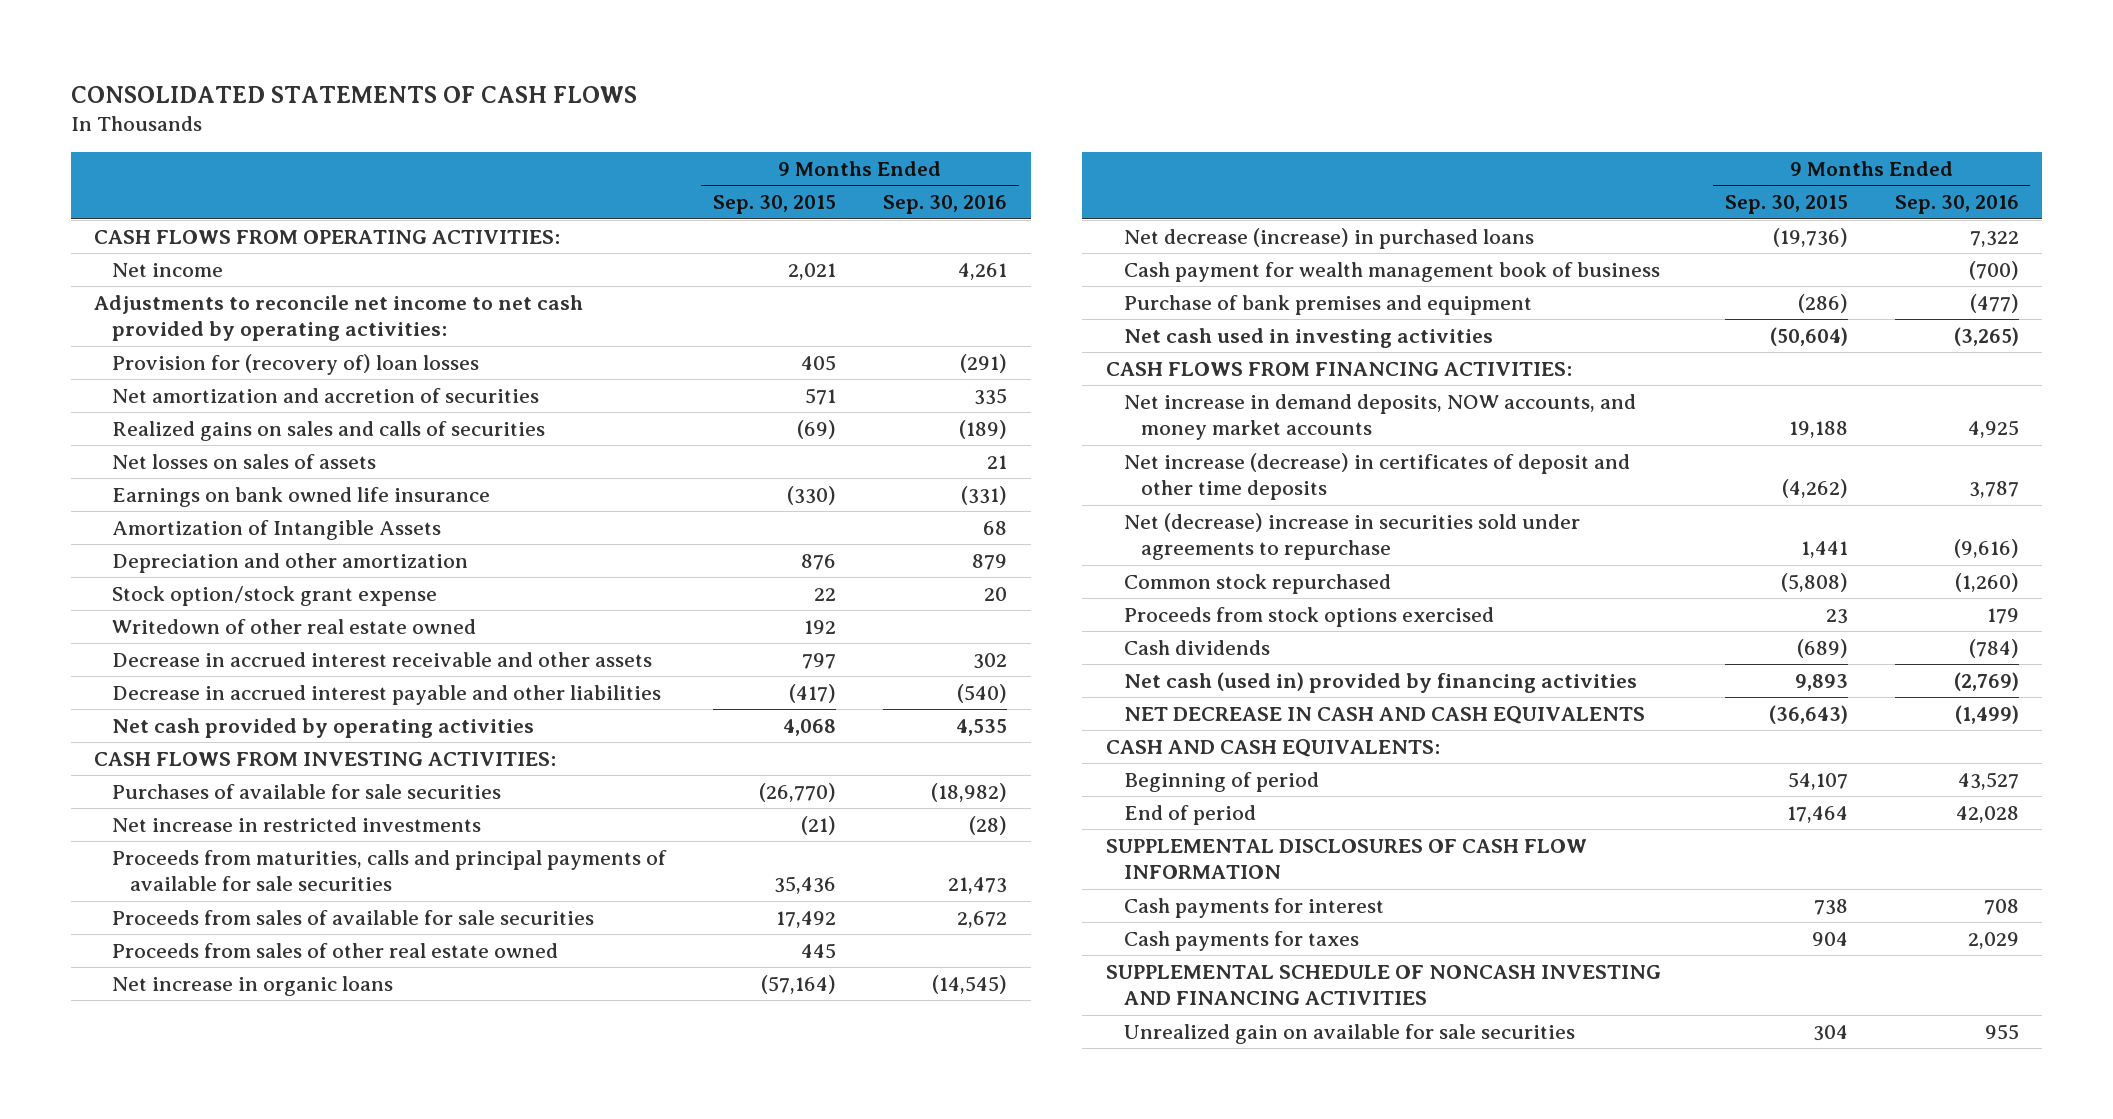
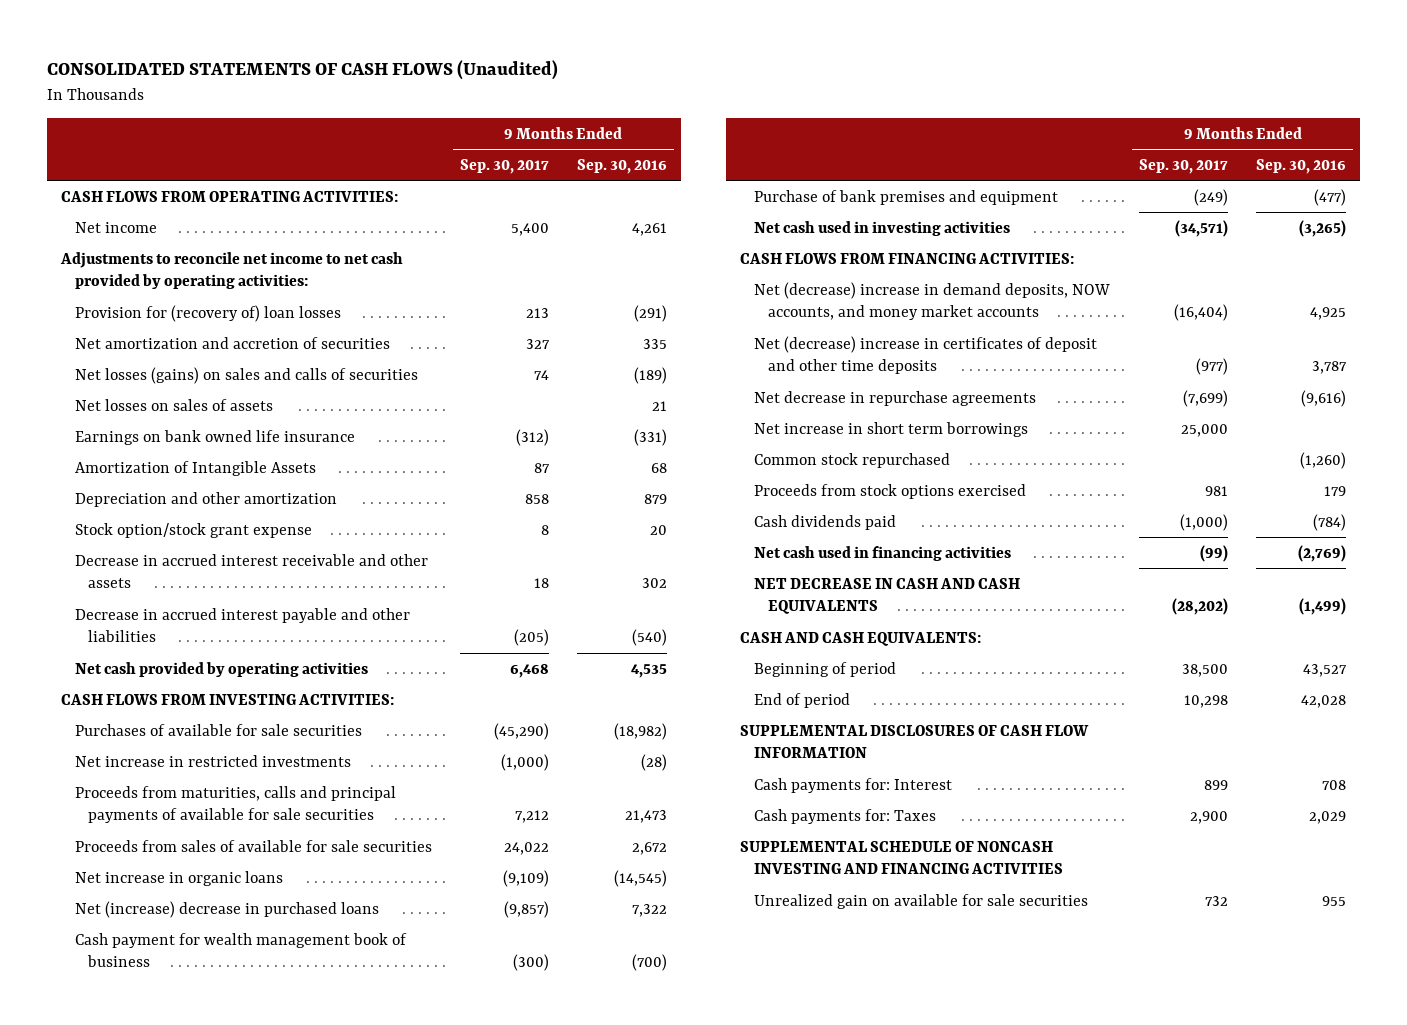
[70,85,637,103] CONSOLIDATED STATEMENTS OF CASH FLOWS -> [47,60,559,81] CONSOLIDATED STATEMENTS OF CASH FLOWS (Unaudited)
[712,195,836,215] Sep. 30, 2015 -> none
none -> [459,159,549,175] Sep. 30, 2017
[111,420,545,441] Realized gains on sales and calls of securities -> [74,366,418,384] Net losses (gains) on sales and calls of securities
[111,618,476,634] Writedown of other real estate owned -> none
[111,942,558,958] Proceeds from sales of other real estate owned -> none
[1123,227,1534,249] Net decrease (increase) in purchased loans -> [74,900,379,918] Net (increase) decrease in purchased loans
[1123,393,1636,441] Net increase in demand deposits, NOW accounts, and money market accounts -> [754,281,1111,321] Net (decrease) increase in demand deposits, NOW accounts, and money market accounts
[1123,452,1630,501] Net increase (decrease) in certificates of deposit and other time deposits -> [754,335,1098,375] Net (decrease) increase in certificates of deposit and other time deposits
[1123,512,1580,561] Net (decrease) increase in securities sold under agreements to repurchase -> [754,390,1037,406] Net decrease in repurchase agreements
none -> [754,421,1029,437] Net increase in short term borrowings
[1123,639,1270,655] Cash dividends -> [754,514,897,530] Cash dividends paid
[1123,671,1637,693] Net cash (used in) provided by financing activities -> [754,545,1012,561] Net cash used in financing activities
[1123,897,1384,918] Cash payments for interest -> [754,777,953,793] Cash payments for: Interest
[1123,930,1359,951] Cash payments for taxes -> [754,808,937,824] Cash payments for: Taxes

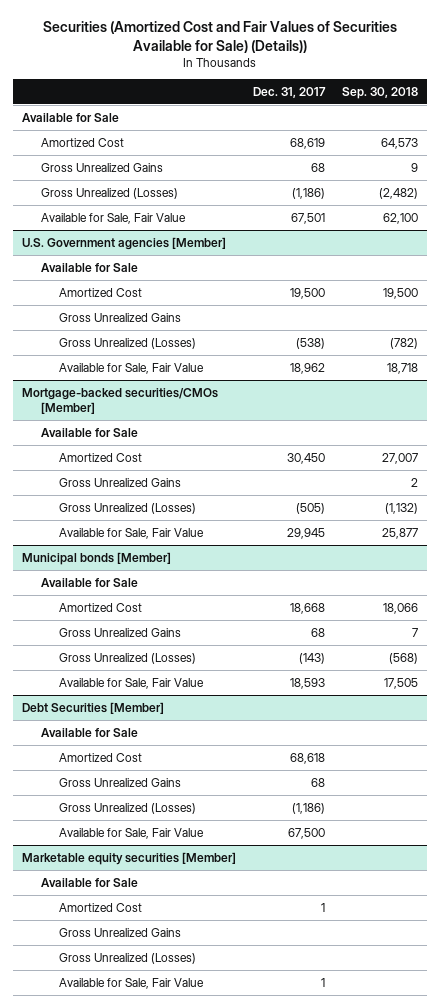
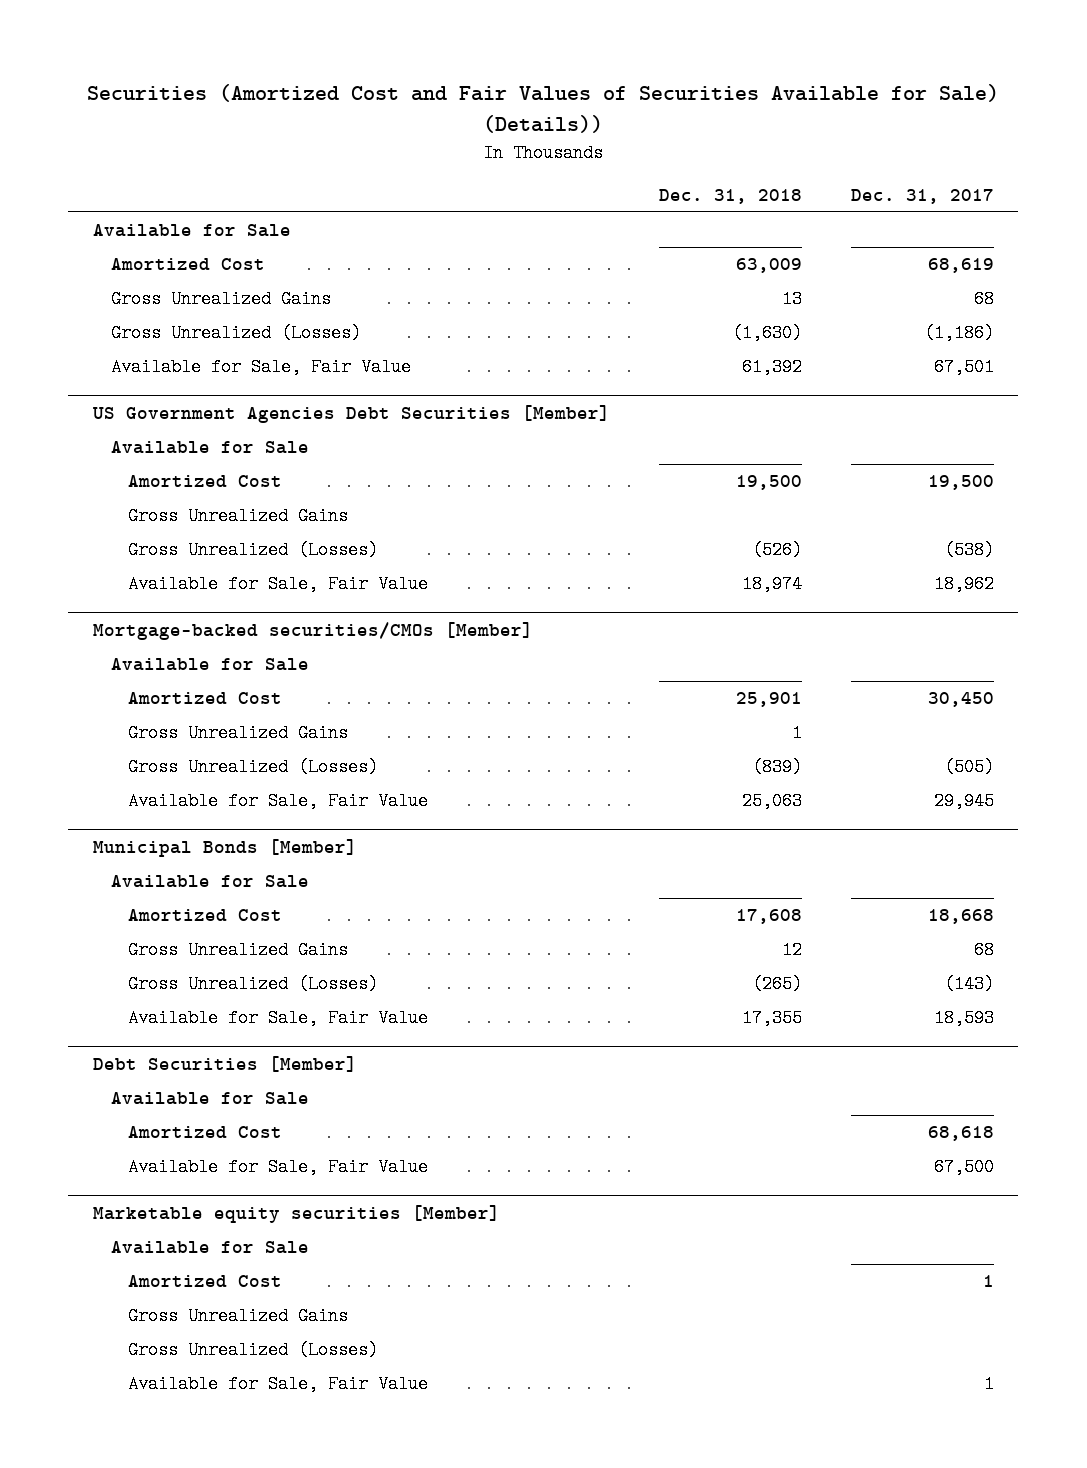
[342,87,419,100] Sep. 30, 2018 -> none
none -> [658,188,802,204] Dec. 31, 2018
[21,236,226,250] U.S. Government agencies [Member] -> [91,404,610,423] US Government Agencies Debt Securities [Member]
[21,551,171,565] Municipal bonds [Member] -> [92,838,357,857] Municipal Bonds [Member]
[59,777,182,787] Gross Unrealized Gains -> none
[59,802,197,814] Gross Unrealized (Losses) -> none

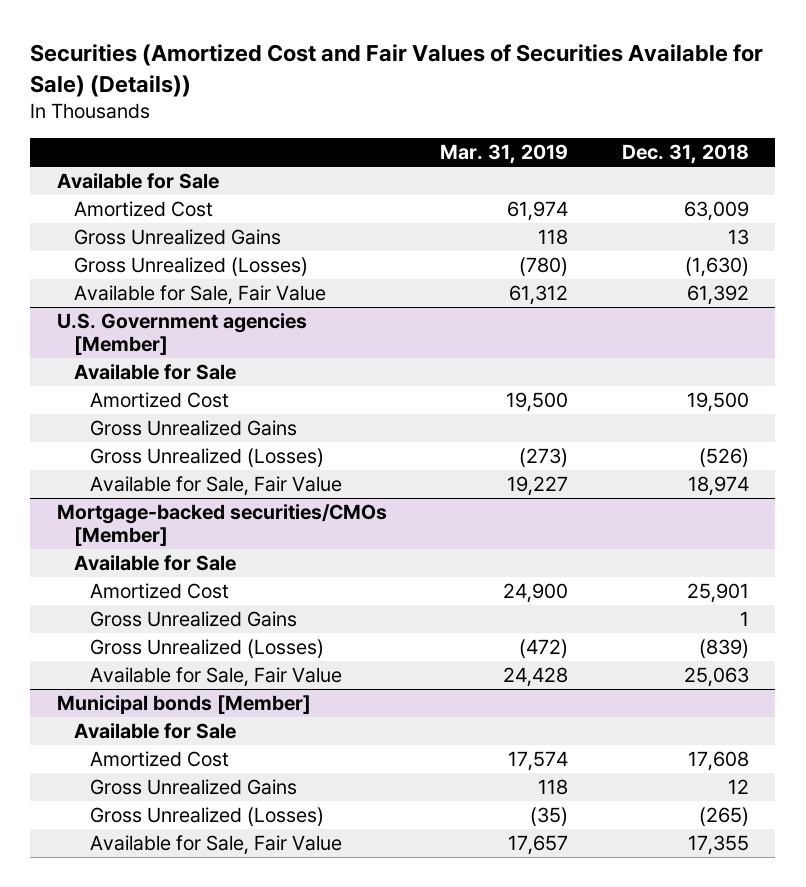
[850,188,994,204] Dec. 31, 2017 -> none
none -> [440,143,569,164] Mar. 31, 2019
[91,404,610,423] US Government Agencies Debt Securities [Member] -> [56,313,307,356] U.S. Government agencies [Member]
[92,838,357,857] Municipal Bonds [Member] -> [56,695,311,715] Municipal bonds [Member]
[92,1055,357,1072] Debt Securities [Member] -> none
[110,1092,309,1106] Available for Sale -> none
[128,1126,283,1139] Amortized Cost -> none
[128,1158,429,1177] Available for Sale, Fair Value -> none
[92,1204,500,1223] Marketable equity securities [Member] -> none
[110,1241,309,1255] Available for Sale -> none
[128,1275,283,1288] Amortized Cost -> none
[128,1307,349,1326] Gross Unrealized Gains -> none
[128,1341,379,1360] Gross Unrealized (Losses) -> none
[128,1375,429,1394] Available for Sale, Fair Value -> none

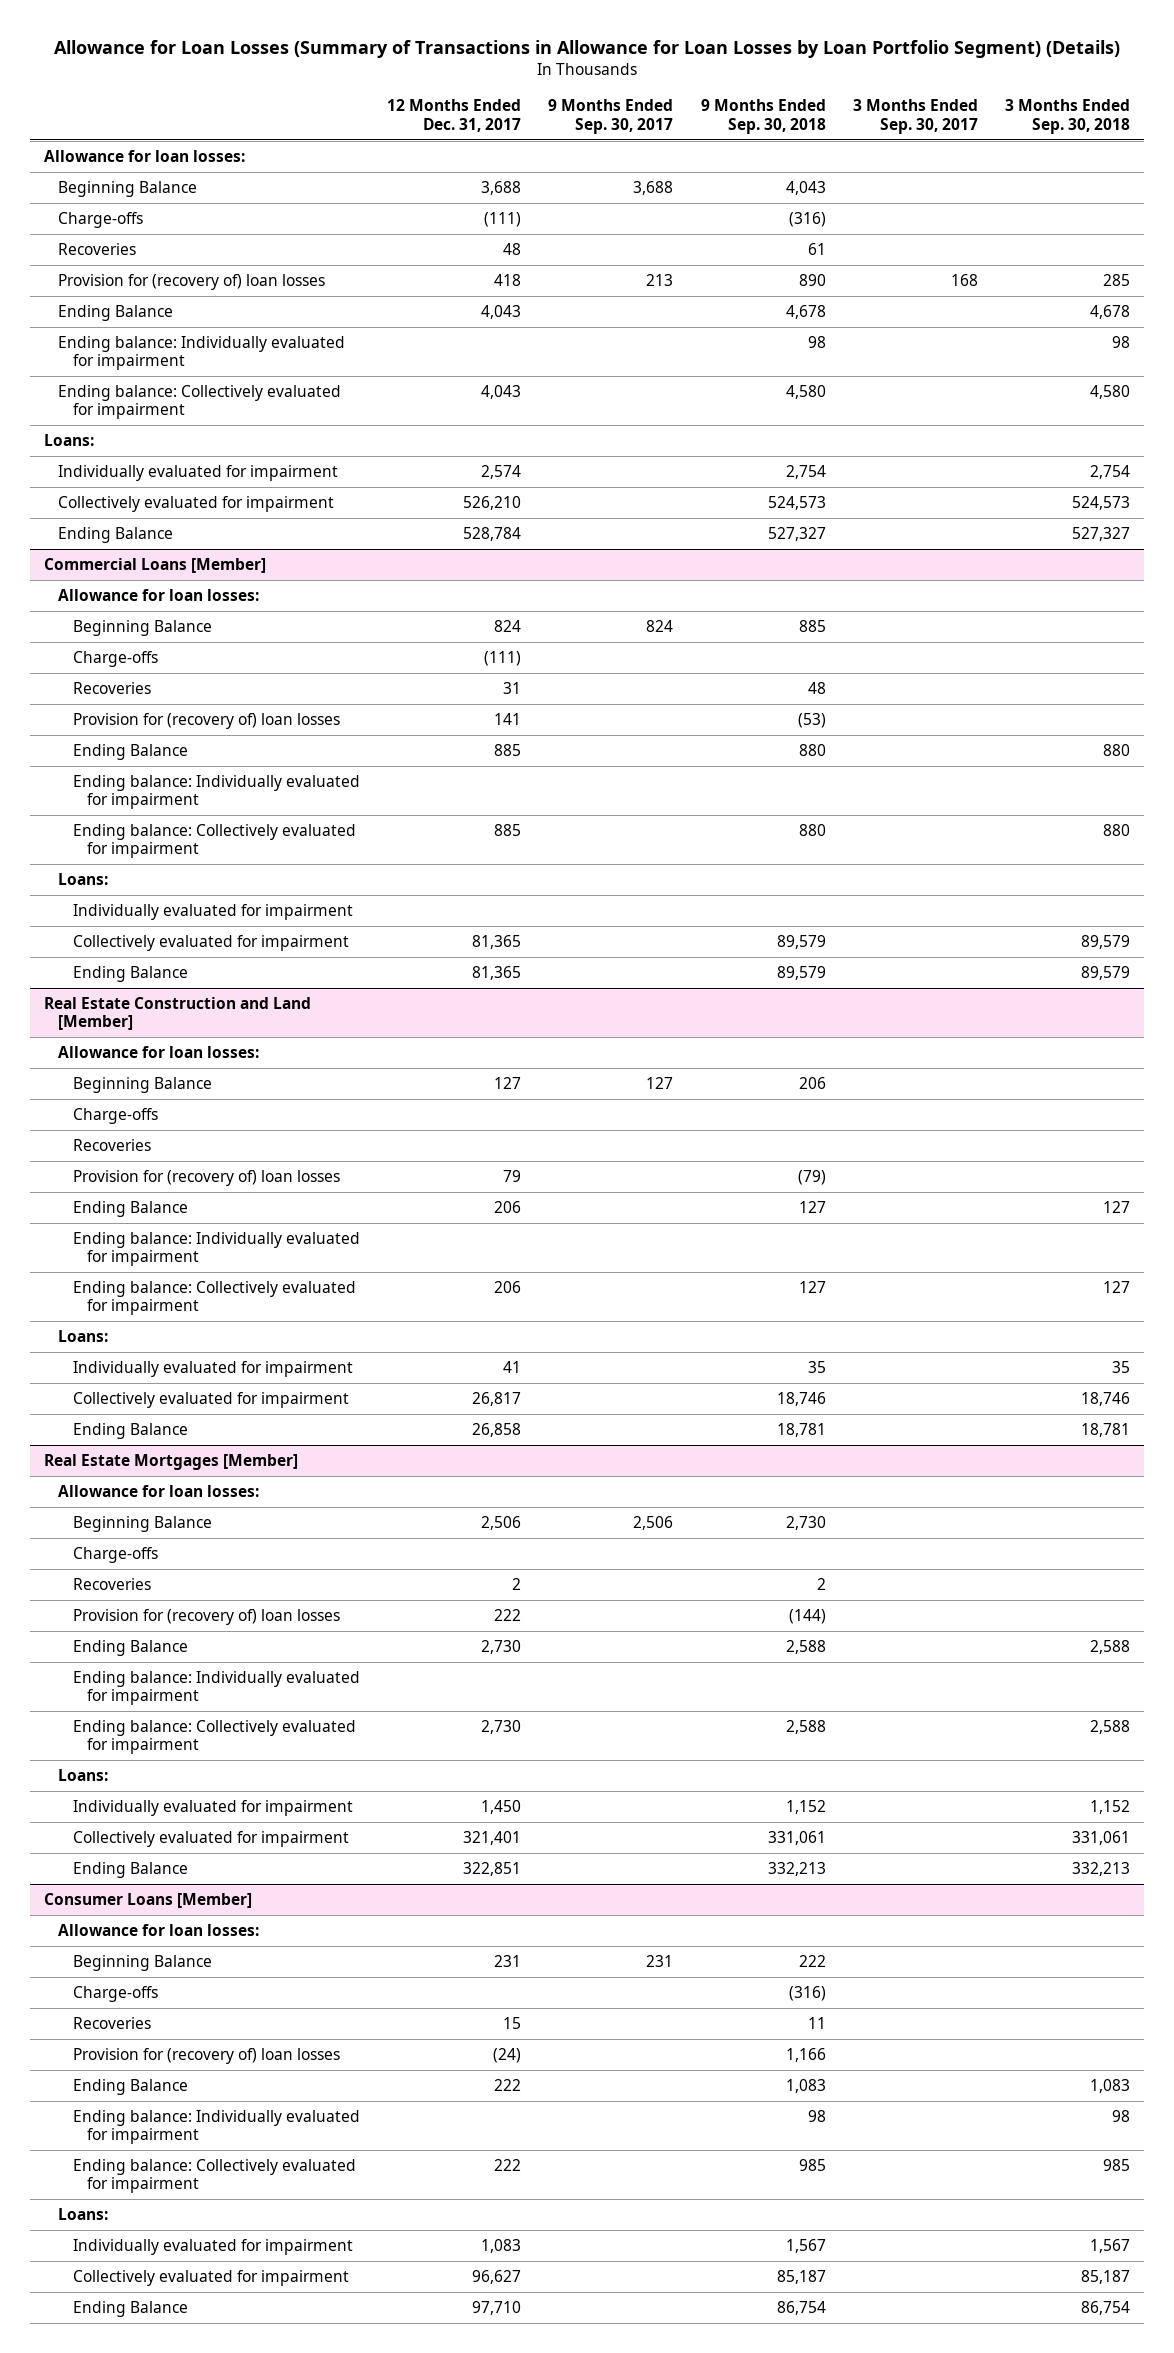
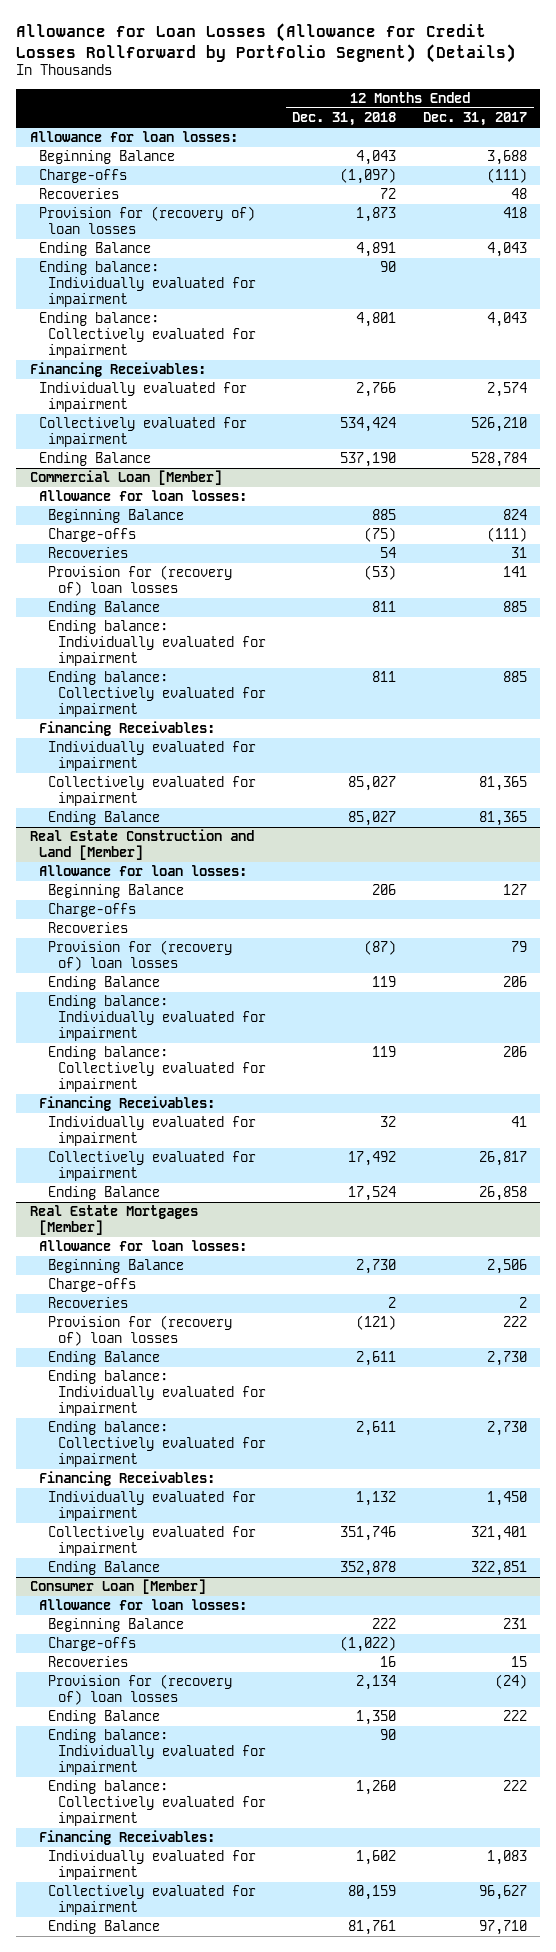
[54,40,1121,59] Allowance for Loan Losses (Summary of Transactions in Allowance for Loan Losses by Loan Portfolio Segment) (Details) -> [16,22,517,63] Allowance for Loan Losses (Allowance for Credit Losses Rollforward by Portfolio Segment) (Details)
[548,99,674,135] 9 Months Ended Sep. 30, 2017 -> none
[700,99,826,135] 9 Months Ended Sep. 30, 2018 -> none
[853,99,979,135] 3 Months Ended Sep. 30, 2017 -> none
[1005,99,1131,135] 3 Months Ended Sep. 30, 2018 -> none
none -> [292,112,397,127] Dec. 31, 2018
[43,433,94,446] Loans: -> [29,362,206,378] Financing Receivables:
[43,557,266,573] Commercial Loans [Member] -> [29,470,222,486] Commercial Loan [Member]
[58,872,109,885] Loans: -> [38,721,215,737] Financing Receivables:
[58,1329,109,1342] Loans: -> [38,1096,215,1112] Financing Receivables:
[58,1768,109,1781] Loans: -> [38,1471,215,1487] Financing Receivables:
[43,1892,252,1908] Consumer Loans [Member] -> [29,1579,206,1595] Consumer Loan [Member]
[58,2207,109,2220] Loans: -> [38,1830,215,1846] Financing Receivables:

